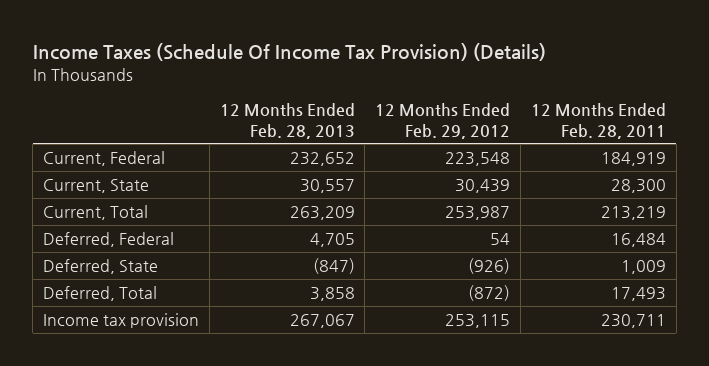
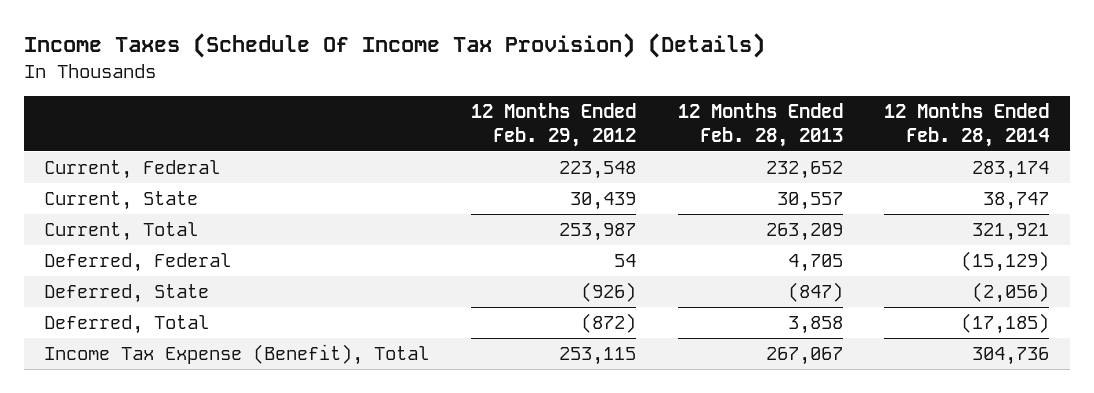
[530,103,666,139] 12 Months Ended Feb. 28, 2011 -> none
none -> [884,103,1050,147] 12 Months Ended Feb. 28, 2014
[43,313,200,329] Income tax provision -> [44,344,430,366] Income Tax Expense (Benefit), Total

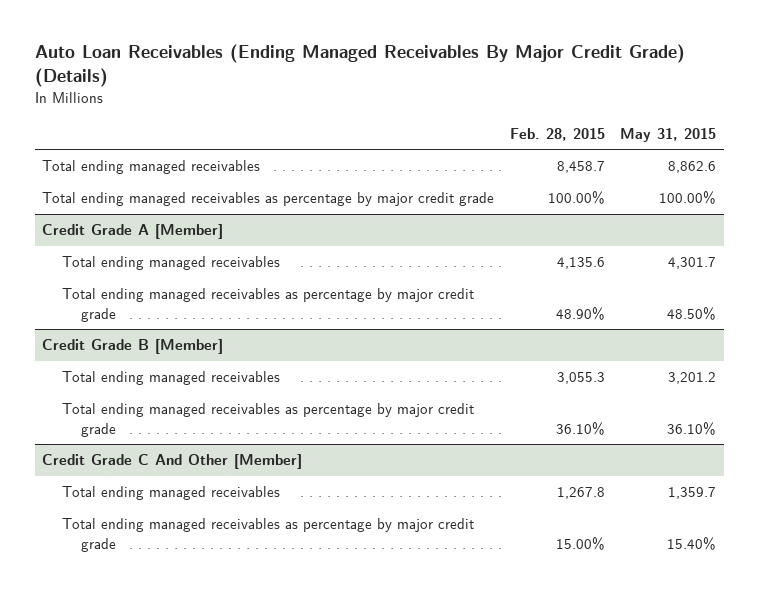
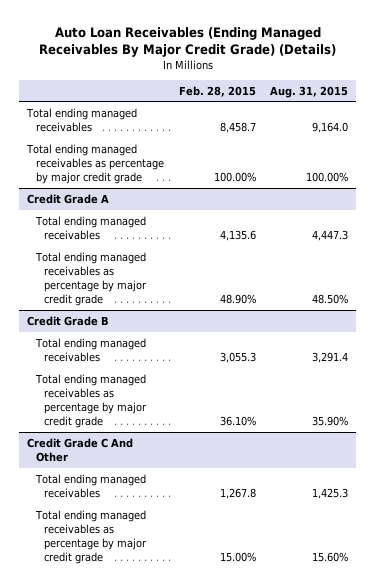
[619,127,716,142] May 31, 2015 -> none
none -> [270,85,349,98] Aug. 31, 2015
[42,224,224,240] Credit Grade A [Member] -> [26,193,109,204] Credit Grade A
[42,339,224,355] Credit Grade B [Member] -> [26,315,109,326] Credit Grade B
[42,454,303,470] Credit Grade C And Other [Member] -> [26,437,133,462] Credit Grade C And Other

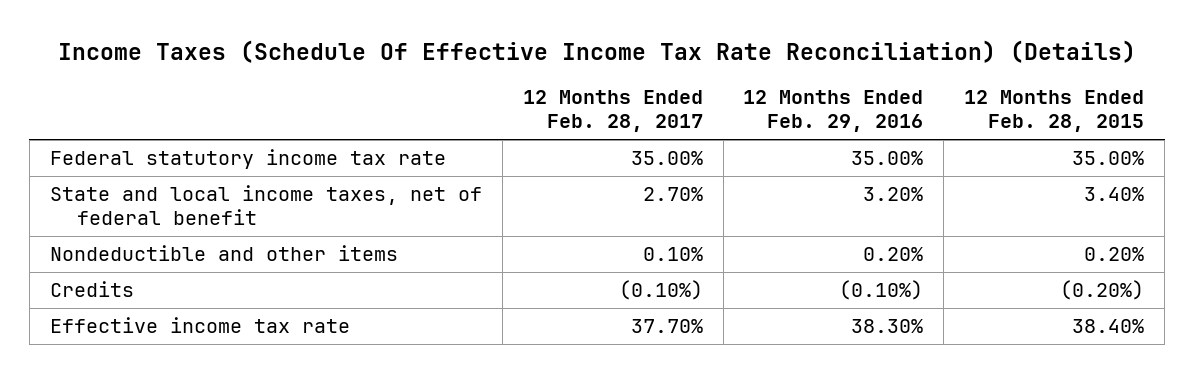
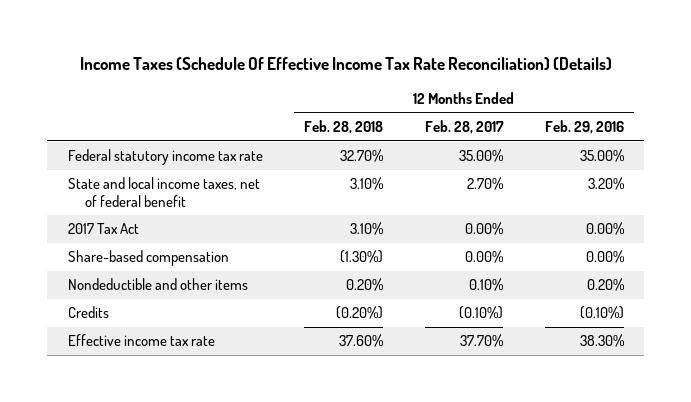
[964,90,1145,133] 12 Months Ended Feb. 28, 2015 -> none
none -> [304,120,384,135] Feb. 28, 2018
none -> [67,223,139,235] 2017 Tax Act
none -> [67,250,229,267] Share-based compensation

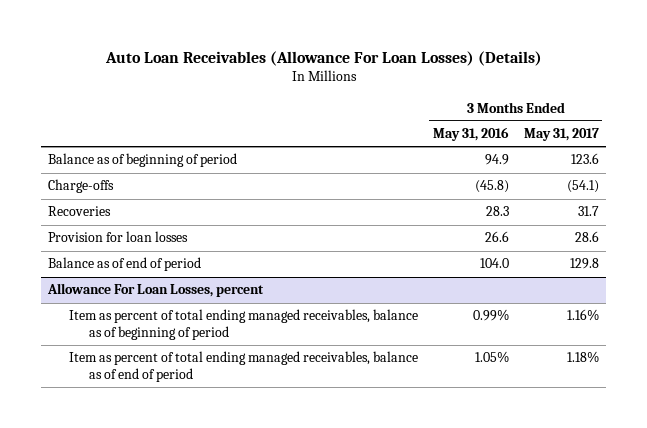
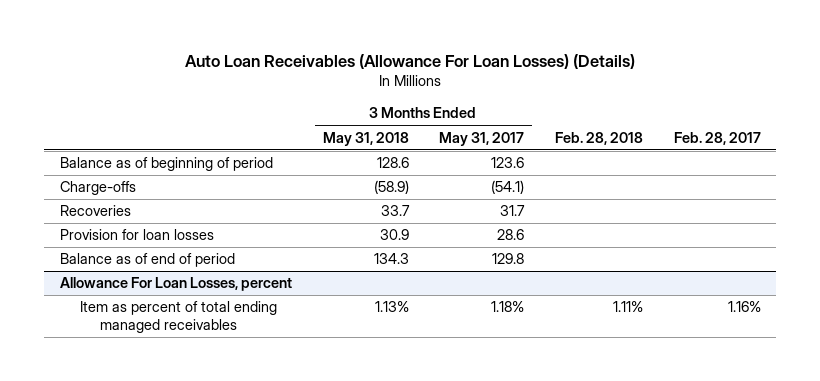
[432,127,509,142] May 31, 2016 -> none
none -> [322,131,409,146] May 31, 2018
none -> [554,131,643,145] Feb. 28, 2018
none -> [673,131,761,145] Feb. 28, 2017
[68,351,418,383] Item as percent of total ending managed receivables, balance as of end of period -> none
[68,309,418,341] Item as percent of total ending managed receivables, balance as of beginning of period -> [80,301,278,333] Item as percent of total ending managed receivables
[566,309,599,322] 1.16% -> [491,301,525,313] 1.18%

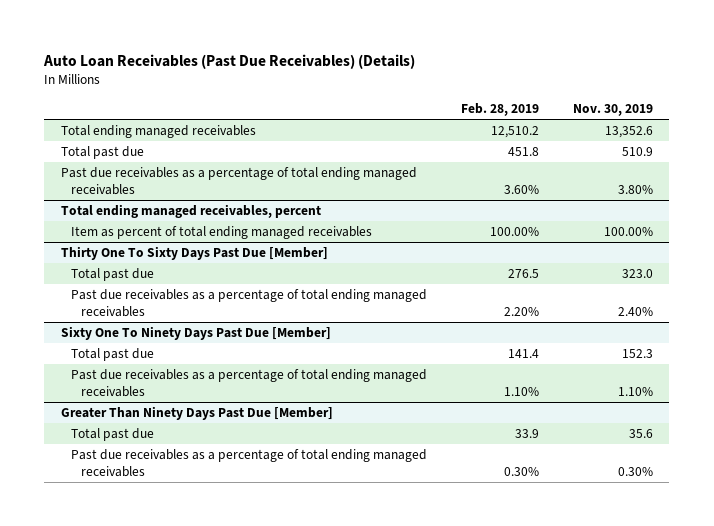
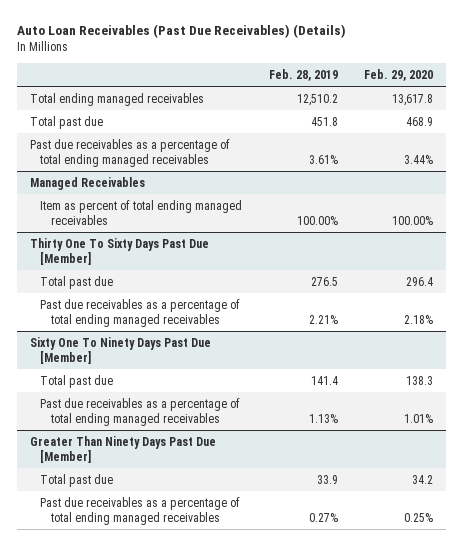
[572,103,653,116] Nov. 30, 2019 -> none
none -> [364,68,434,81] Feb. 29, 2020
[503,185,539,195] 3.60% -> [308,154,338,164] 3.61%
[61,204,322,219] Total ending managed receivables, percent -> [29,176,145,190] Managed Receivables
[503,307,539,317] 2.20% -> [308,314,338,324] 2.21%
[503,387,539,397] 1.10% -> [308,413,338,423] 1.13%
[503,467,539,477] 0.30% -> [308,512,338,522] 0.27%

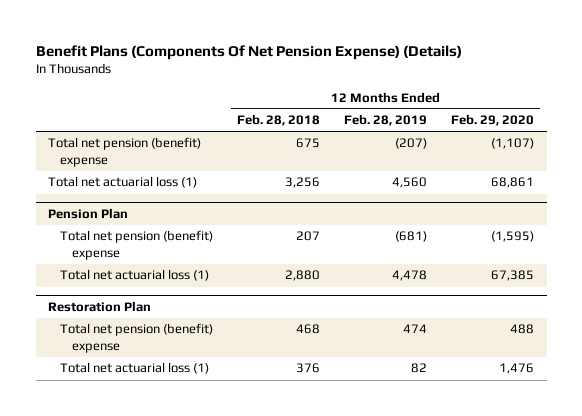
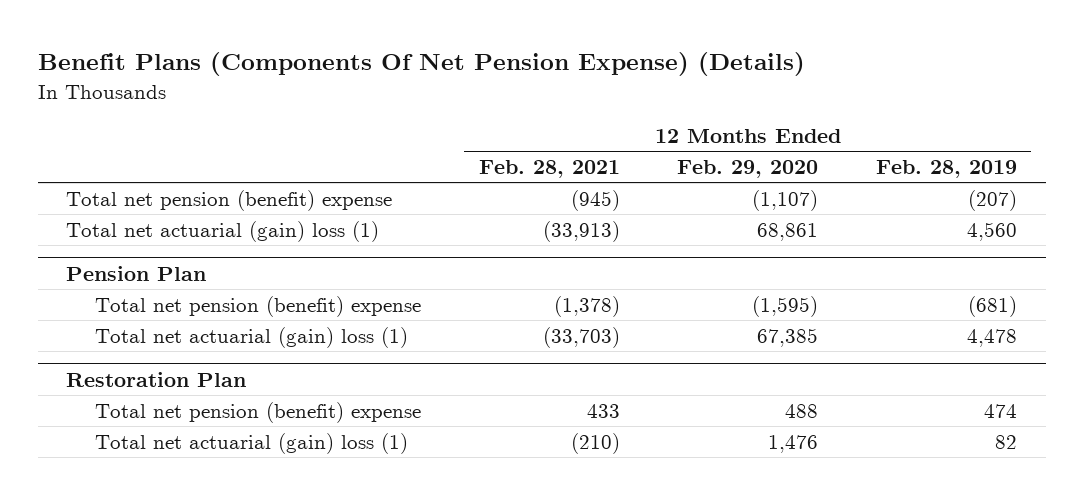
[237,114,321,127] Feb. 28, 2018 -> none
none -> [478,159,620,178] Feb. 28, 2021
[47,176,197,189] Total net actuarial loss (1) -> [66,220,380,242] Total net actuarial (gain) loss (1)
[59,269,209,282] Total net actuarial loss (1) -> [94,326,408,348] Total net actuarial (gain) loss (1)
[59,362,209,375] Total net actuarial loss (1) -> [94,432,408,454] Total net actuarial (gain) loss (1)

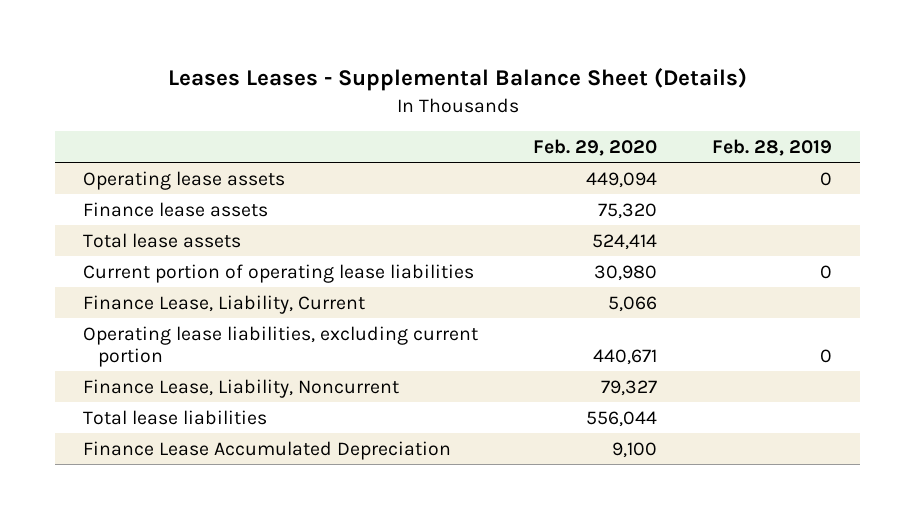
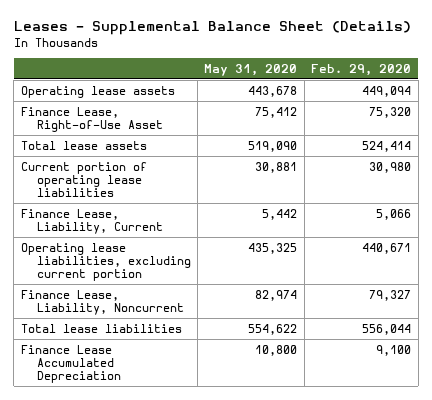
[167,68,747,92] Leases Leases - Supplemental Balance Sheet (Details) -> [13,21,411,36] Leases - Supplemental Balance Sheet (Details)
[712,138,833,156] Feb. 28, 2019 -> none
none -> [204,63,298,76] May 31, 2020
[82,201,268,217] Finance lease assets -> [20,106,163,132] Finance Lease, Right-of-Use Asset

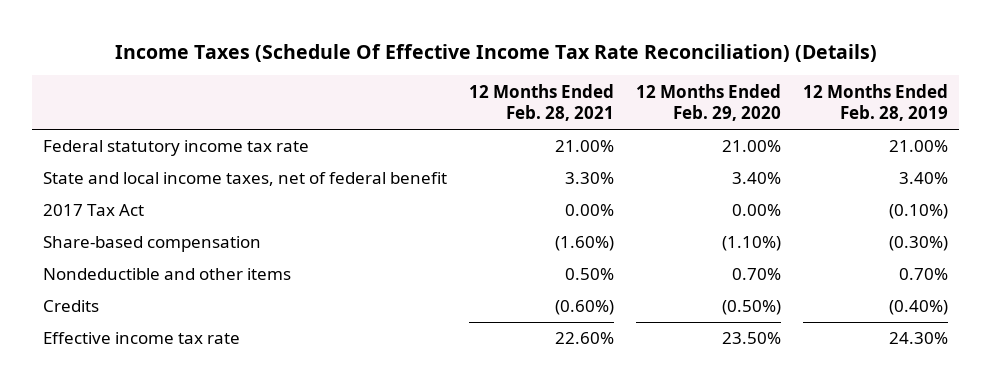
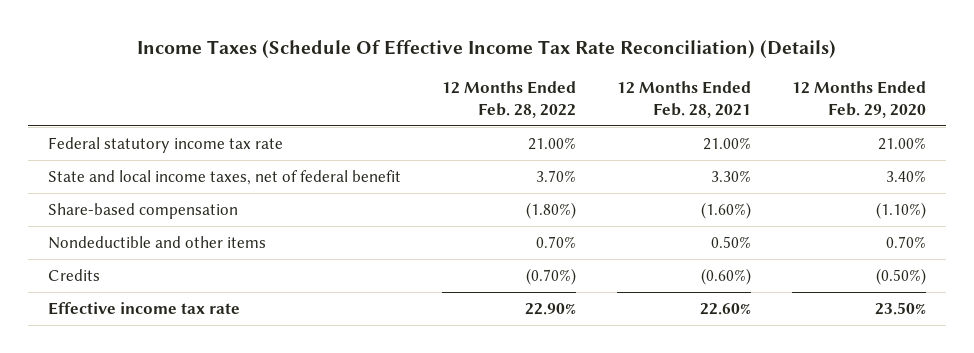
[802,83,948,122] 12 Months Ended Feb. 28, 2019 -> none
none -> [441,81,576,118] 12 Months Ended Feb. 28, 2022
[43,204,145,217] 2017 Tax Act -> none

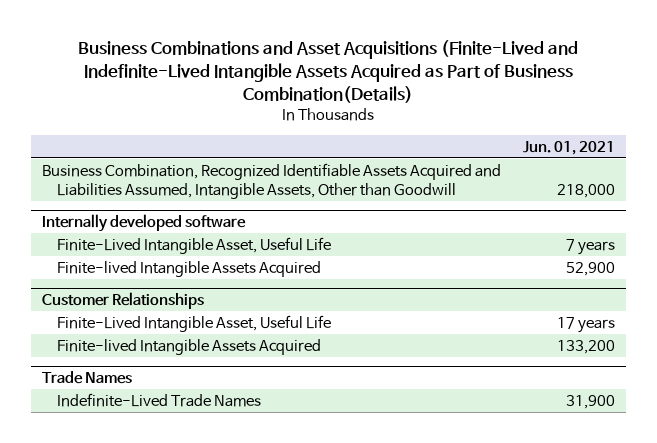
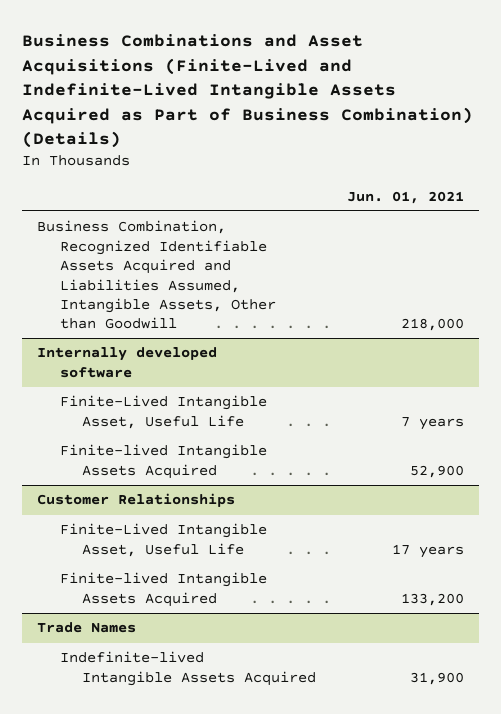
[78,39,579,103] Business Combinations and Asset Acquisitions (Finite-Lived and Indefinite-Lived Intangible Assets Acquired as Part of Business Combination(Details) -> [22,34,474,149] Business Combinations and Asset Acquisitions (Finite-Lived and Indefinite-Lived Intangible Assets Acquired as Part of Business Combination) (Details)
[56,392,261,407] Indefinite-Lived Trade Names -> [59,651,316,686] Indefinite-lived Intangible Assets Acquired

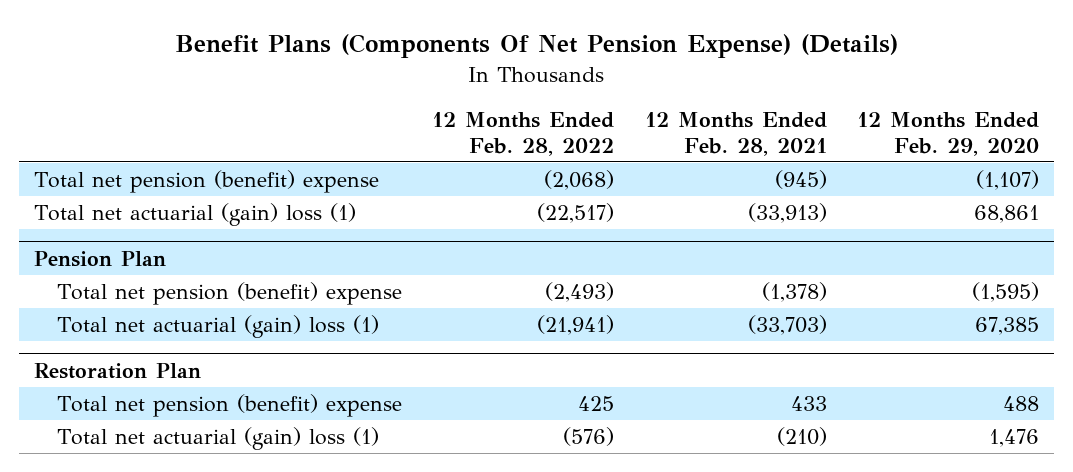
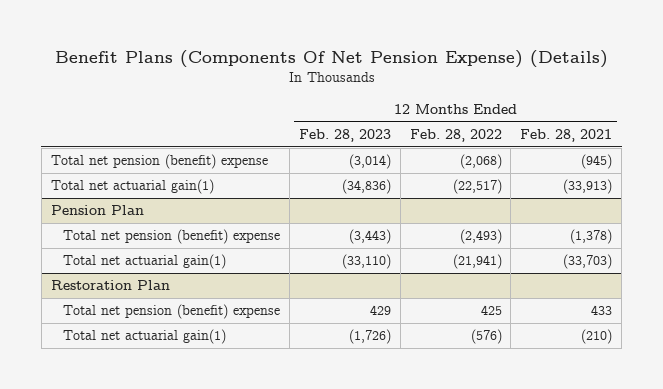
[856,112,1039,156] 12 Months Ended Feb. 29, 2020 -> none
none -> [298,128,391,142] Feb. 28, 2023
[33,202,356,226] Total net actuarial (gain) loss (1) -> [50,179,214,195] Total net actuarial gain(1)
[56,314,379,338] Total net actuarial (gain) loss (1) -> [62,254,226,270] Total net actuarial gain(1)
[56,426,379,450] Total net actuarial (gain) loss (1) -> [62,329,226,345] Total net actuarial gain(1)

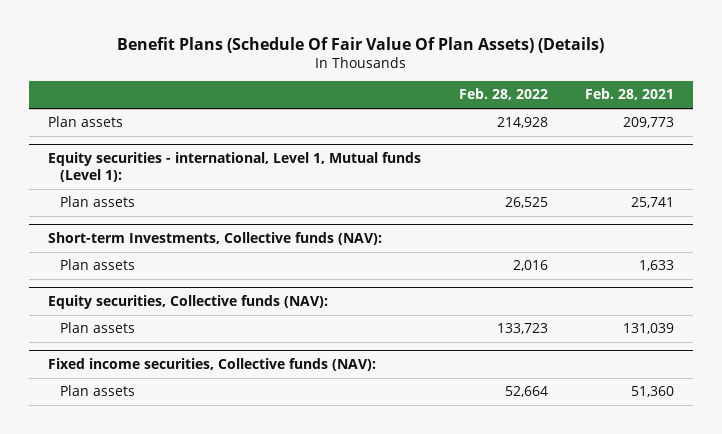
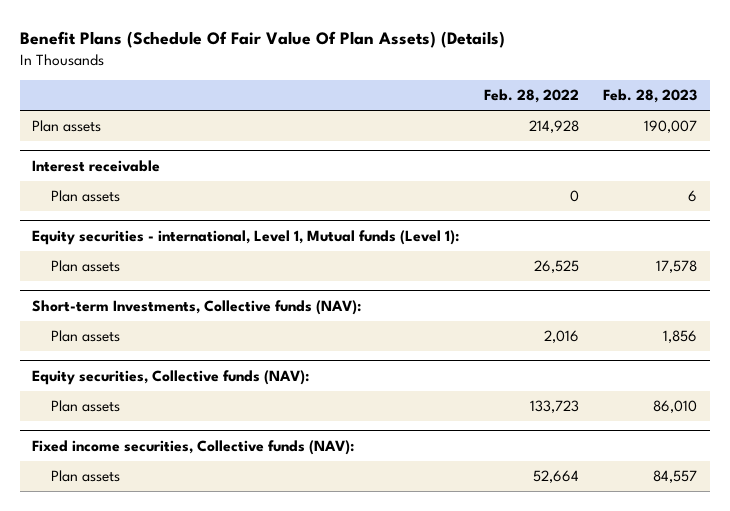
[585,88,675,101] Feb. 28, 2021 -> none
none -> [603,89,698,104] Feb. 28, 2023
none -> [32,159,161,172] Interest receivable
none -> [50,190,120,203] Plan assets

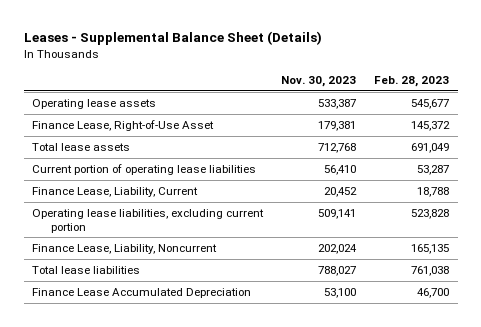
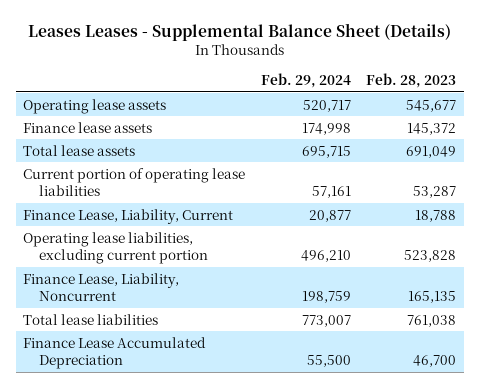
[23,30,322,45] Leases - Supplemental Balance Sheet (Details) -> [27,22,451,41] Leases Leases - Supplemental Balance Sheet (Details)
[281,76,357,88] Nov. 30, 2023 -> none
none -> [260,73,351,89] Feb. 29, 2024
[32,119,215,131] Finance Lease, Right-of-Use Asset -> [23,121,153,133] Finance lease assets

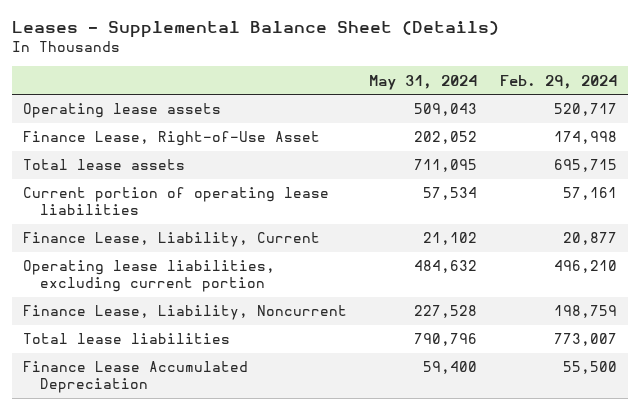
[27,22,451,41] Leases Leases - Supplemental Balance Sheet (Details) -> [11,21,499,39] Leases - Supplemental Balance Sheet (Details)
[365,73,456,89] Feb. 28, 2023 -> none
none -> [369,74,478,90] May 31, 2024
[23,121,153,133] Finance lease assets -> [22,131,320,147] Finance Lease, Right-of-Use Asset

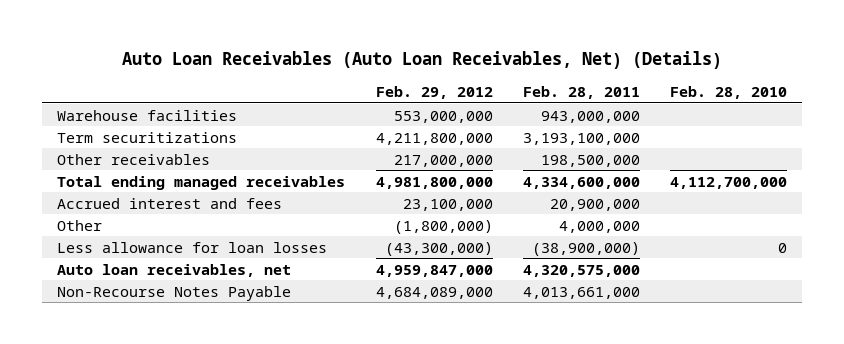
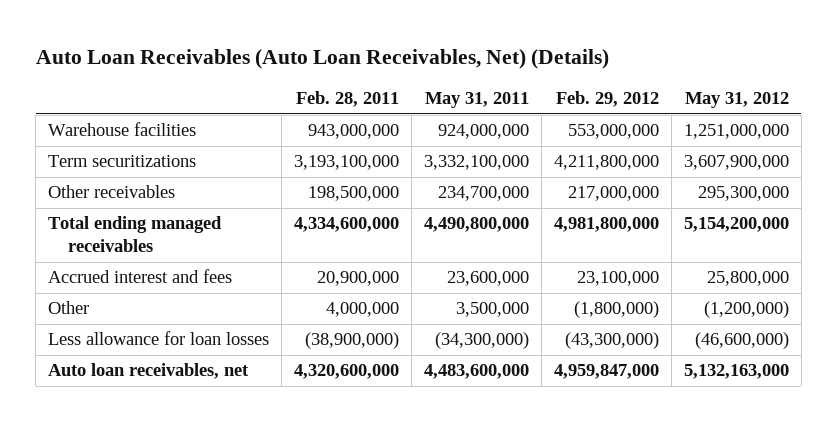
[669,85,787,99] Feb. 28, 2010 -> none
none -> [424,92,529,109] May 31, 2011
none -> [684,92,789,109] May 31, 2012
[57,285,292,301] Non-Recourse Notes Payable -> none
[522,264,640,277] 4,320,575,000 -> [294,364,400,380] 4,320,600,000

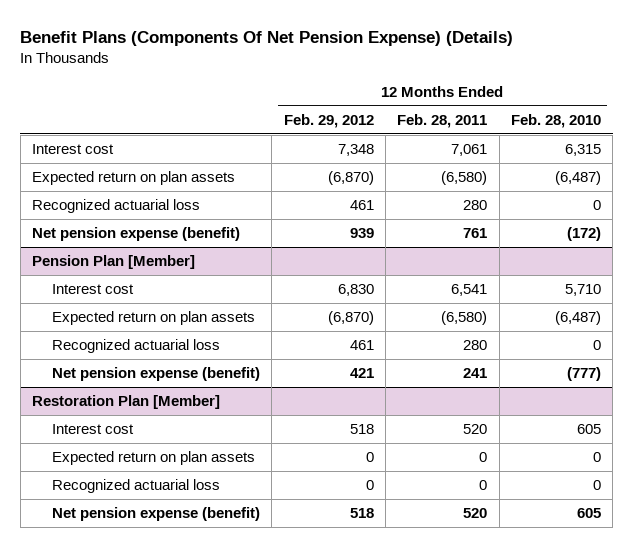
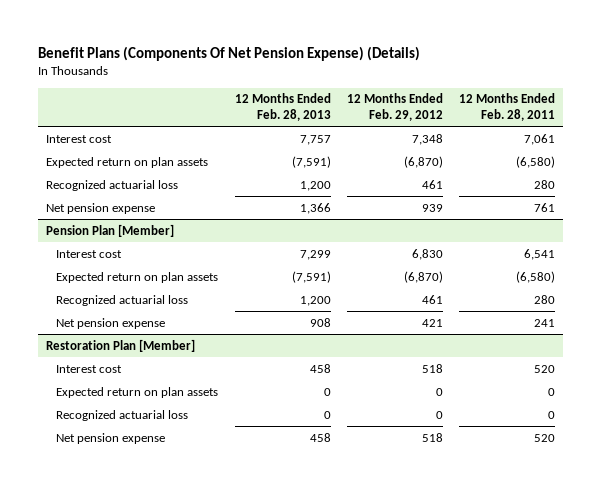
[510,114,601,129] Feb. 28, 2010 -> none
none -> [234,93,331,121] 12 Months Ended Feb. 28, 2013
[31,227,240,242] Net pension expense (benefit) -> [46,202,156,214] Net pension expense
[52,367,261,382] Net pension expense (benefit) -> [56,317,166,329] Net pension expense
[52,507,261,522] Net pension expense (benefit) -> [56,432,166,444] Net pension expense

